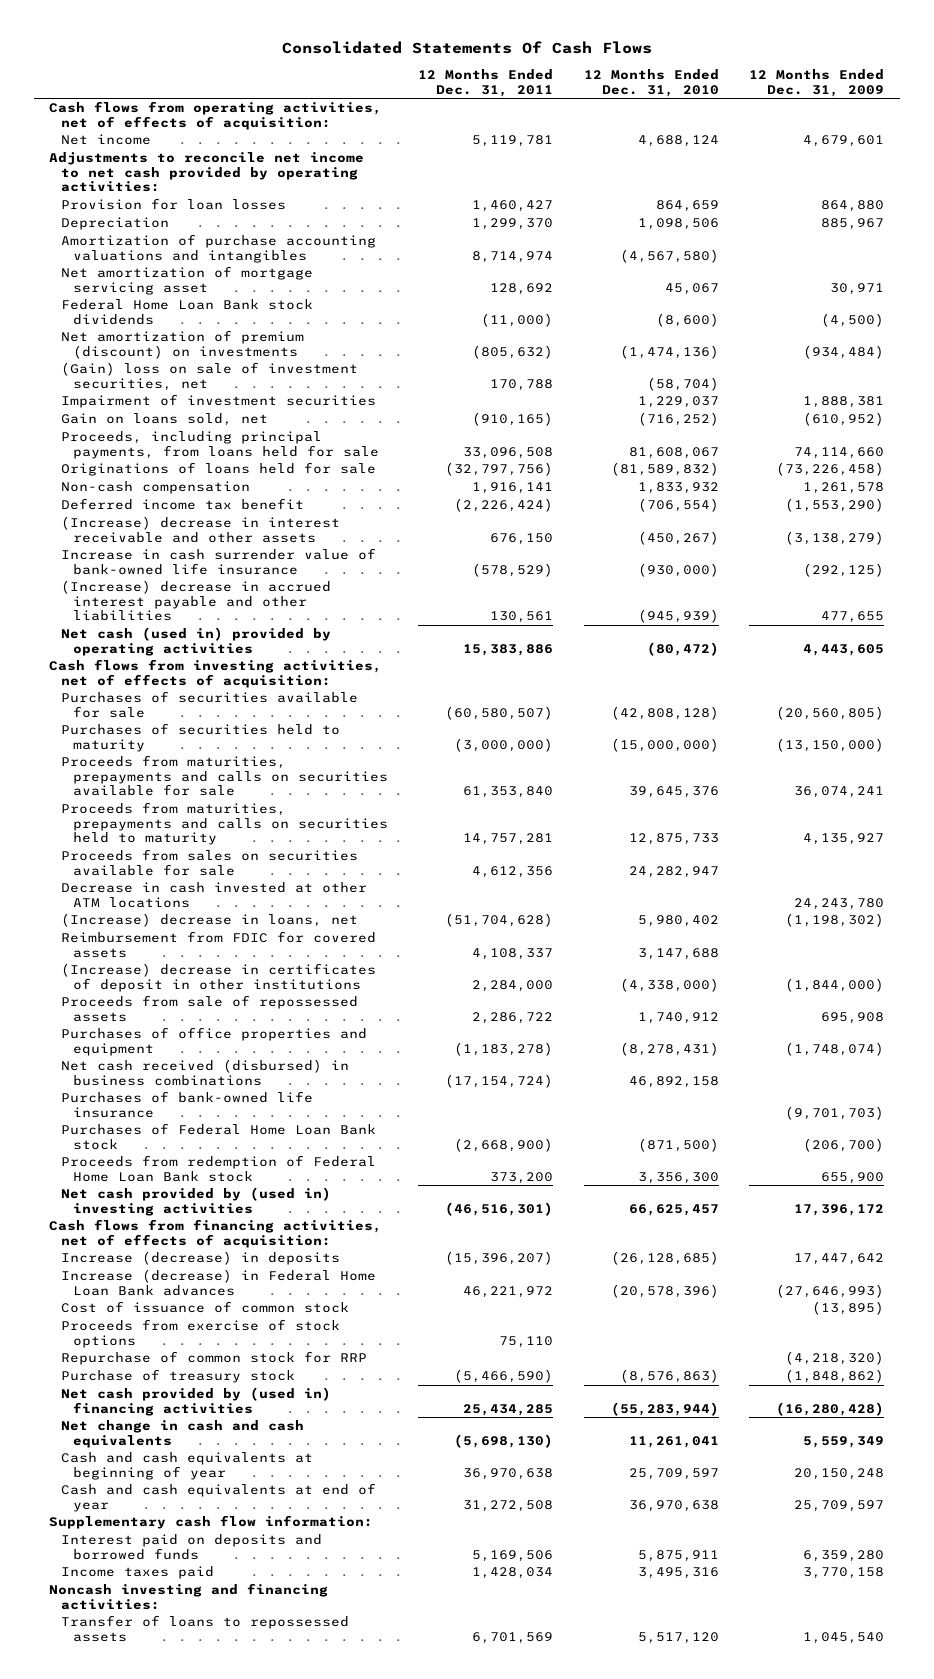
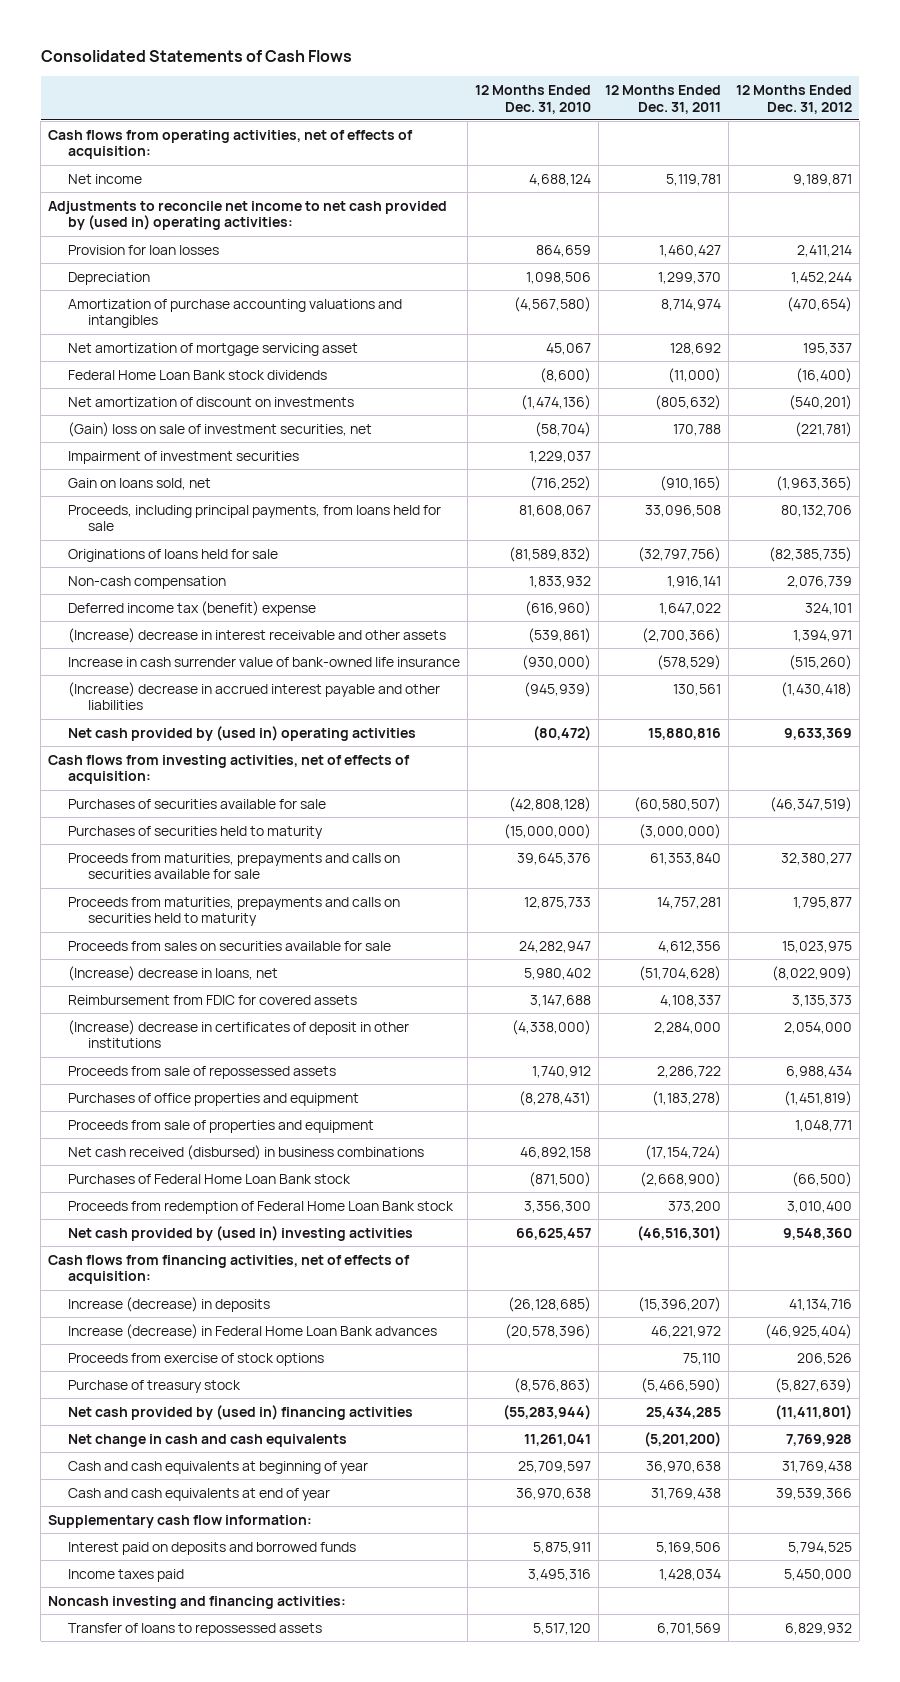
[281,41,652,55] Consolidated Statements Of Cash Flows -> [40,50,352,63] Consolidated Statements of Cash Flows
[749,69,885,97] 12 Months Ended Dec. 31, 2009 -> none
none -> [736,84,853,114] 12 Months Ended Dec. 31, 2012
[49,152,365,193] Adjustments to reconcile net income to net cash provided by operating activities: -> [47,200,447,231] Adjustments to reconcile net income to net cash provided by (used in) operating activities:
[60,330,304,359] Net amortization of premium (discount) on investments -> [68,396,355,407] Net amortization of discount on investments
[60,498,304,511] Deferred income tax benefit -> [68,600,317,616] Deferred income tax (benefit) expense
[454,498,554,513] (2,226,424) -> [659,602,722,615] 1,647,022
[637,498,719,513] (706,554) -> [524,600,591,616] (616,960)
[490,532,554,545] 676,150 -> [642,627,722,643] (2,700,366)
[637,530,719,545] (450,267) -> [527,627,591,643] (539,861)
[60,627,331,656] Net cash (used in) provided by operating activities -> [68,725,417,741] Net cash provided by (used in) operating activities
[463,643,554,656] 15,383,886 -> [648,727,722,740] 15,880,816
[60,882,367,908] Decrease in cash invested at other ATM locations -> none
none -> [68,1119,375,1133] Proceeds from sale of properties and equipment
[60,1091,313,1118] Purchases of bank-owned life insurance -> none
[60,1301,349,1314] Cost of issuance of common stock -> none
[60,1351,367,1366] Repurchase of common stock for RRP -> none
[454,1433,554,1448] (5,698,130) -> [644,1431,722,1447] (5,201,200)
[463,1499,554,1512] 31,272,508 -> [651,1487,722,1500] 31,769,438

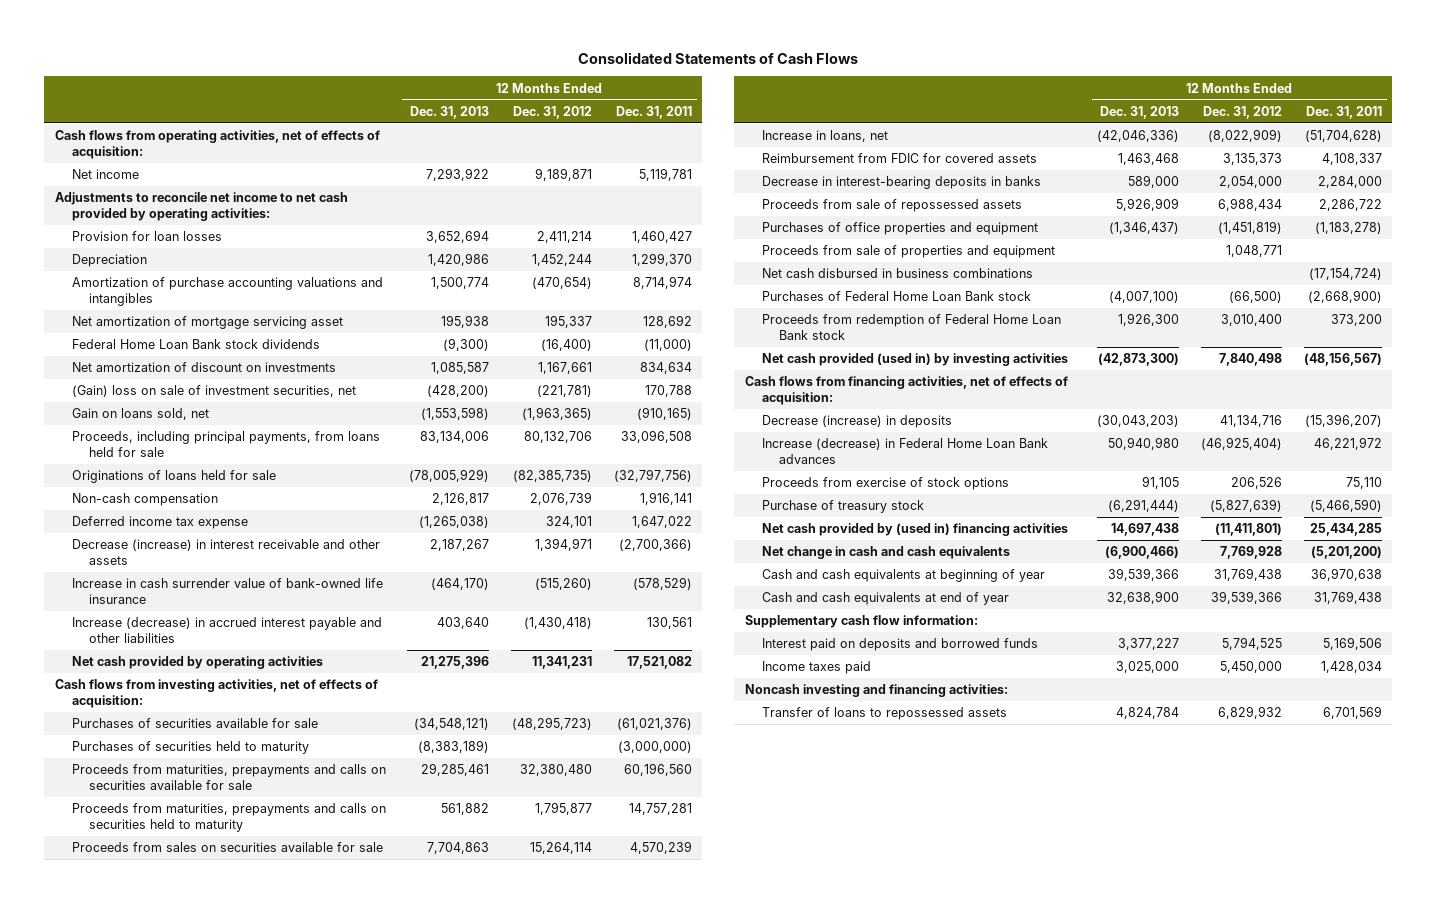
[474,84,591,114] 12 Months Ended Dec. 31, 2010 -> none
none -> [410,105,490,119] Dec. 31, 2013
[47,200,447,231] Adjustments to reconcile net income to net cash provided by (used in) operating activities: -> [54,192,348,221] Adjustments to reconcile net income to net cash provided by operating activities:
[655,394,722,410] (805,632) -> [639,362,692,375] 834,634
[789,394,853,410] (540,201) -> [537,362,592,375] 1,167,661
[68,450,300,464] Impairment of investment securities -> none
[68,600,317,616] Deferred income tax (benefit) expense -> [71,516,248,530] Deferred income tax expense
[68,627,447,643] (Increase) decrease in interest receivable and other assets -> [71,539,380,565] Decrease (increase) in interest receivable and other assets
[68,681,441,711] (Increase) decrease in accrued interest payable and other liabilities -> [71,617,382,643] Increase (decrease) in accrued interest payable and other liabilities
[68,725,417,741] Net cash provided by (used in) operating activities -> [71,656,323,670] Net cash provided by operating activities
[648,727,722,740] 15,880,816 -> [626,656,692,670] 17,521,082
[784,727,853,740] 9,633,369 -> [531,656,592,670] 11,341,231
[634,796,722,812] (60,580,507) -> [616,718,692,731] (61,021,376)
[770,796,853,812] (46,347,519) -> [511,717,592,731] (48,295,723)
[650,852,722,865] 61,353,840 -> [623,763,692,777] 60,196,560
[781,852,853,865] 32,380,277 -> [519,764,592,777] 32,380,480
[658,940,722,953] 4,612,356 -> [629,841,692,855] 4,570,239
[782,940,853,953] 15,023,975 -> [529,842,592,855] 15,264,114
[68,965,279,981] (Increase) decrease in loans, net -> [761,130,888,143] Increase in loans, net
[68,1019,410,1049] (Increase) decrease in certificates of deposit in other institutions -> [761,176,1041,190] Decrease in interest-bearing deposits in banks
[68,1144,425,1160] Net cash received (disbursed) in business combinations -> [761,268,1033,279] Net cash disbursed in business combinations
[68,1225,414,1241] Net cash provided by (used in) investing activities -> [761,353,1068,367] Net cash provided (used in) by investing activities
[637,1225,722,1241] (46,516,301) -> [1303,353,1382,367] (48,156,567)
[783,1227,853,1240] 9,548,360 -> [1218,353,1282,367] 7,840,498
[68,1296,271,1312] Increase (decrease) in deposits -> [761,415,952,429] Decrease (increase) in deposits

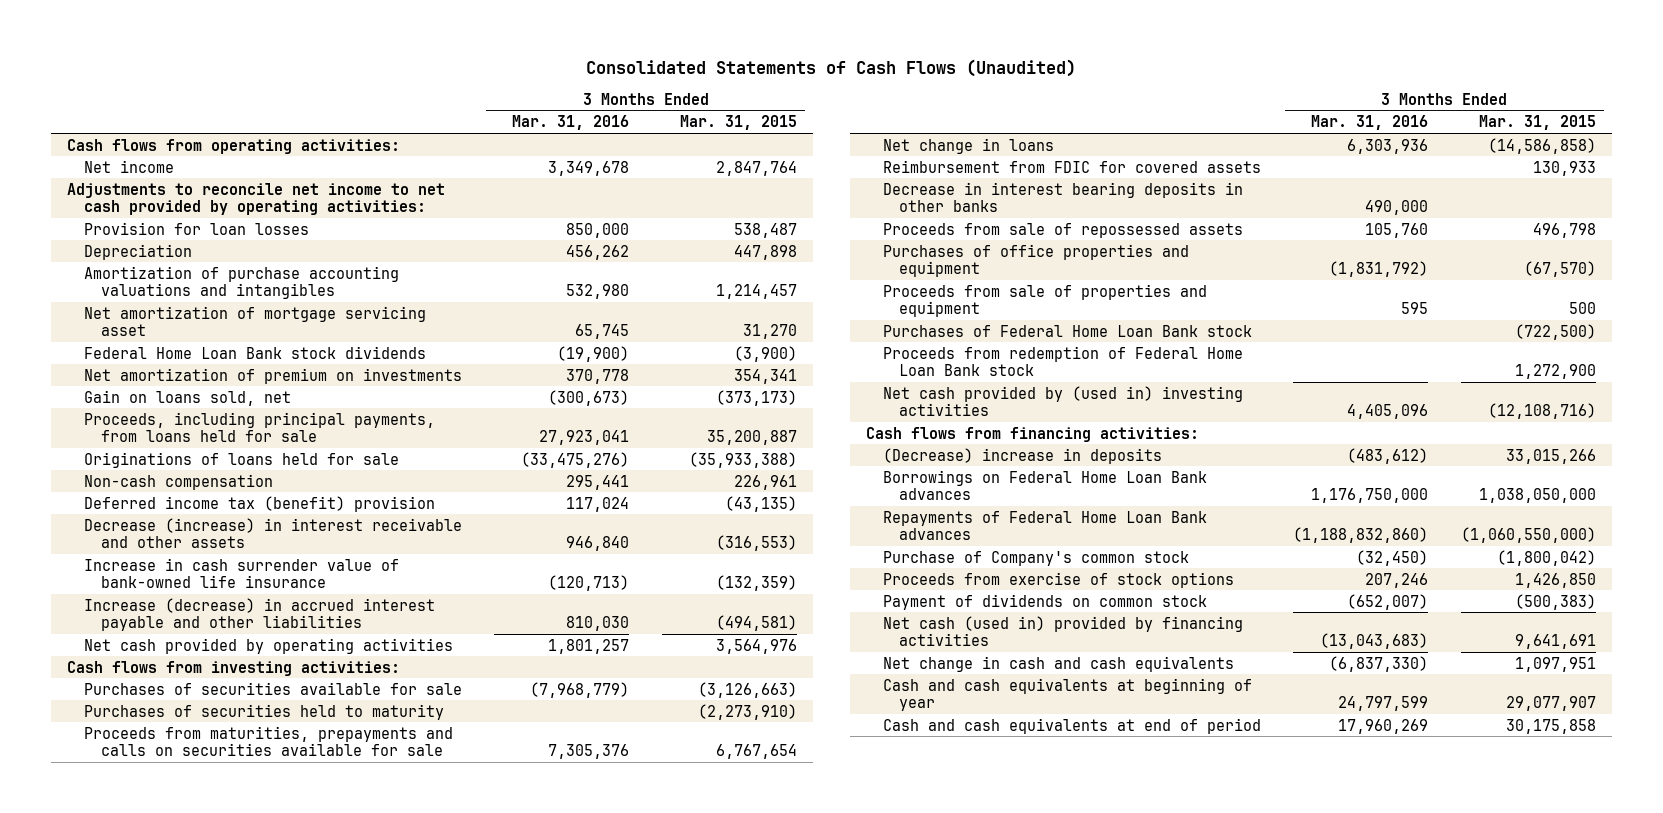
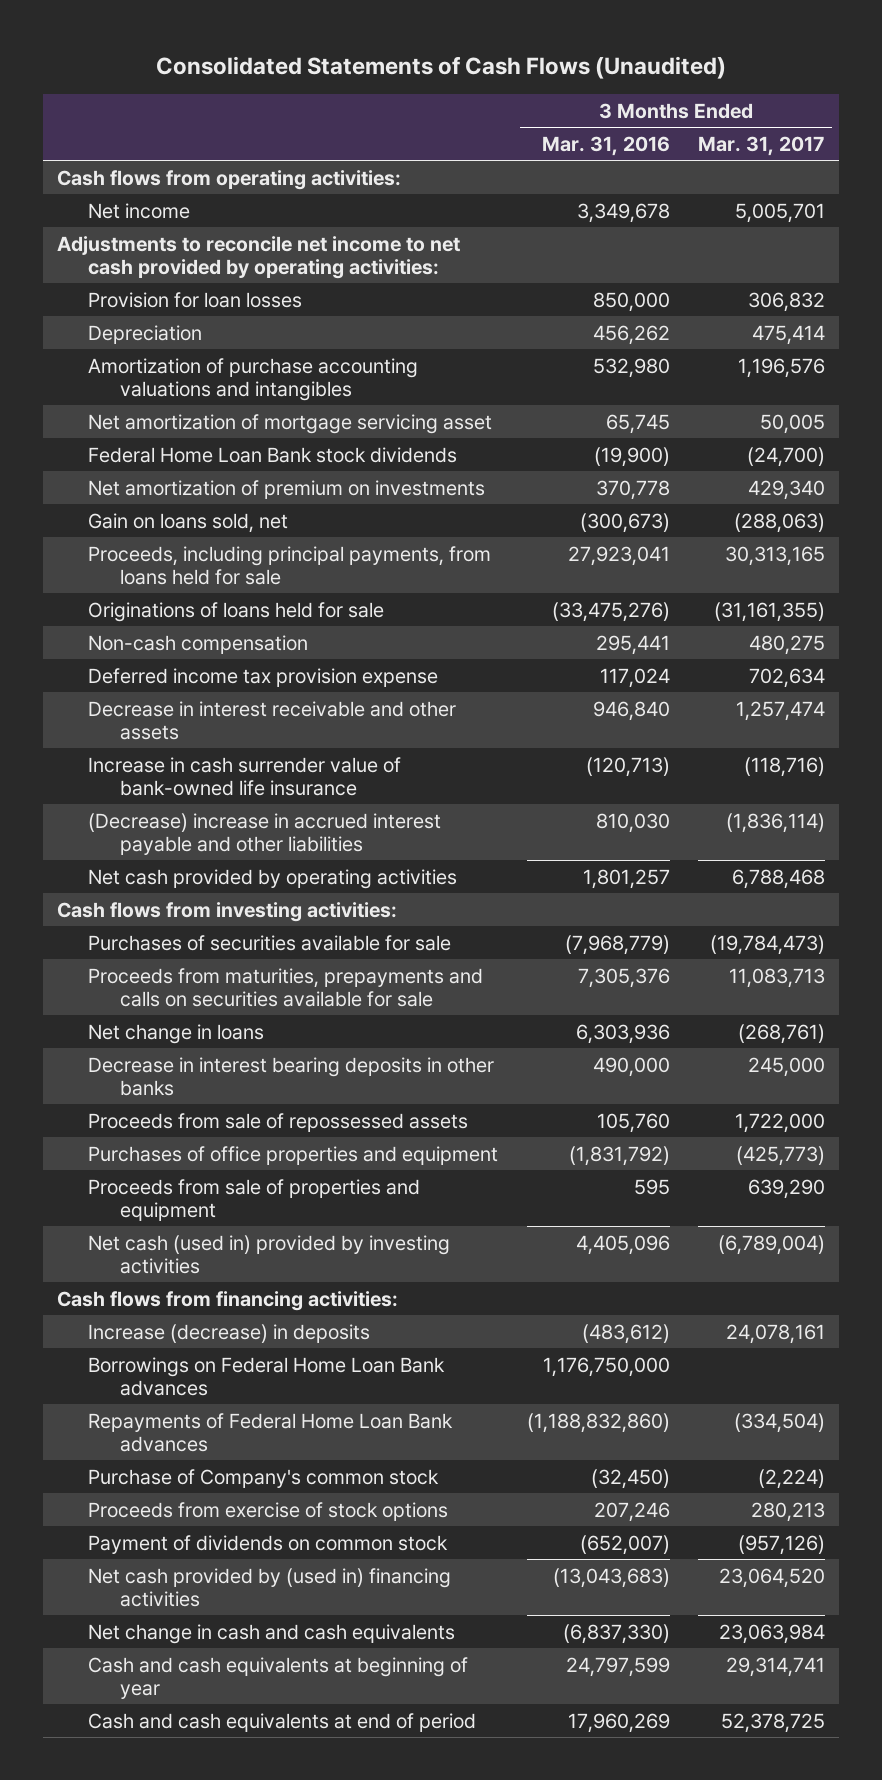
[679,115,797,131] Mar. 31, 2015 -> none
none -> [698,135,826,156] Mar. 31, 2017
[83,495,435,512] Deferred income tax (benefit) provision -> [88,667,439,687] Deferred income tax provision expense
[83,517,462,549] Decrease (increase) in interest receivable and other assets -> [88,700,457,740] Decrease in interest receivable and other assets
[83,597,435,632] Increase (decrease) in accrued interest payable and other liabilities -> [88,812,442,855] (Decrease) increase in accrued interest payable and other liabilities
[83,703,444,720] Purchases of securities held to maturity -> none
[882,159,1261,173] Reimbursement from FDIC for covered assets -> none
[882,324,1252,337] Purchases of Federal Home Loan Bank stock -> none
[882,345,1243,377] Proceeds from redemption of Federal Home Loan Bank stock -> none
[882,385,1243,417] Net cash provided by (used in) investing activities -> [88,1234,451,1274] Net cash (used in) provided by investing activities
[882,447,1162,464] (Decrease) increase in deposits -> [88,1323,371,1343] Increase (decrease) in deposits
[882,615,1243,647] Net cash (used in) provided by financing activities -> [88,1567,452,1607] Net cash provided by (used in) financing activities

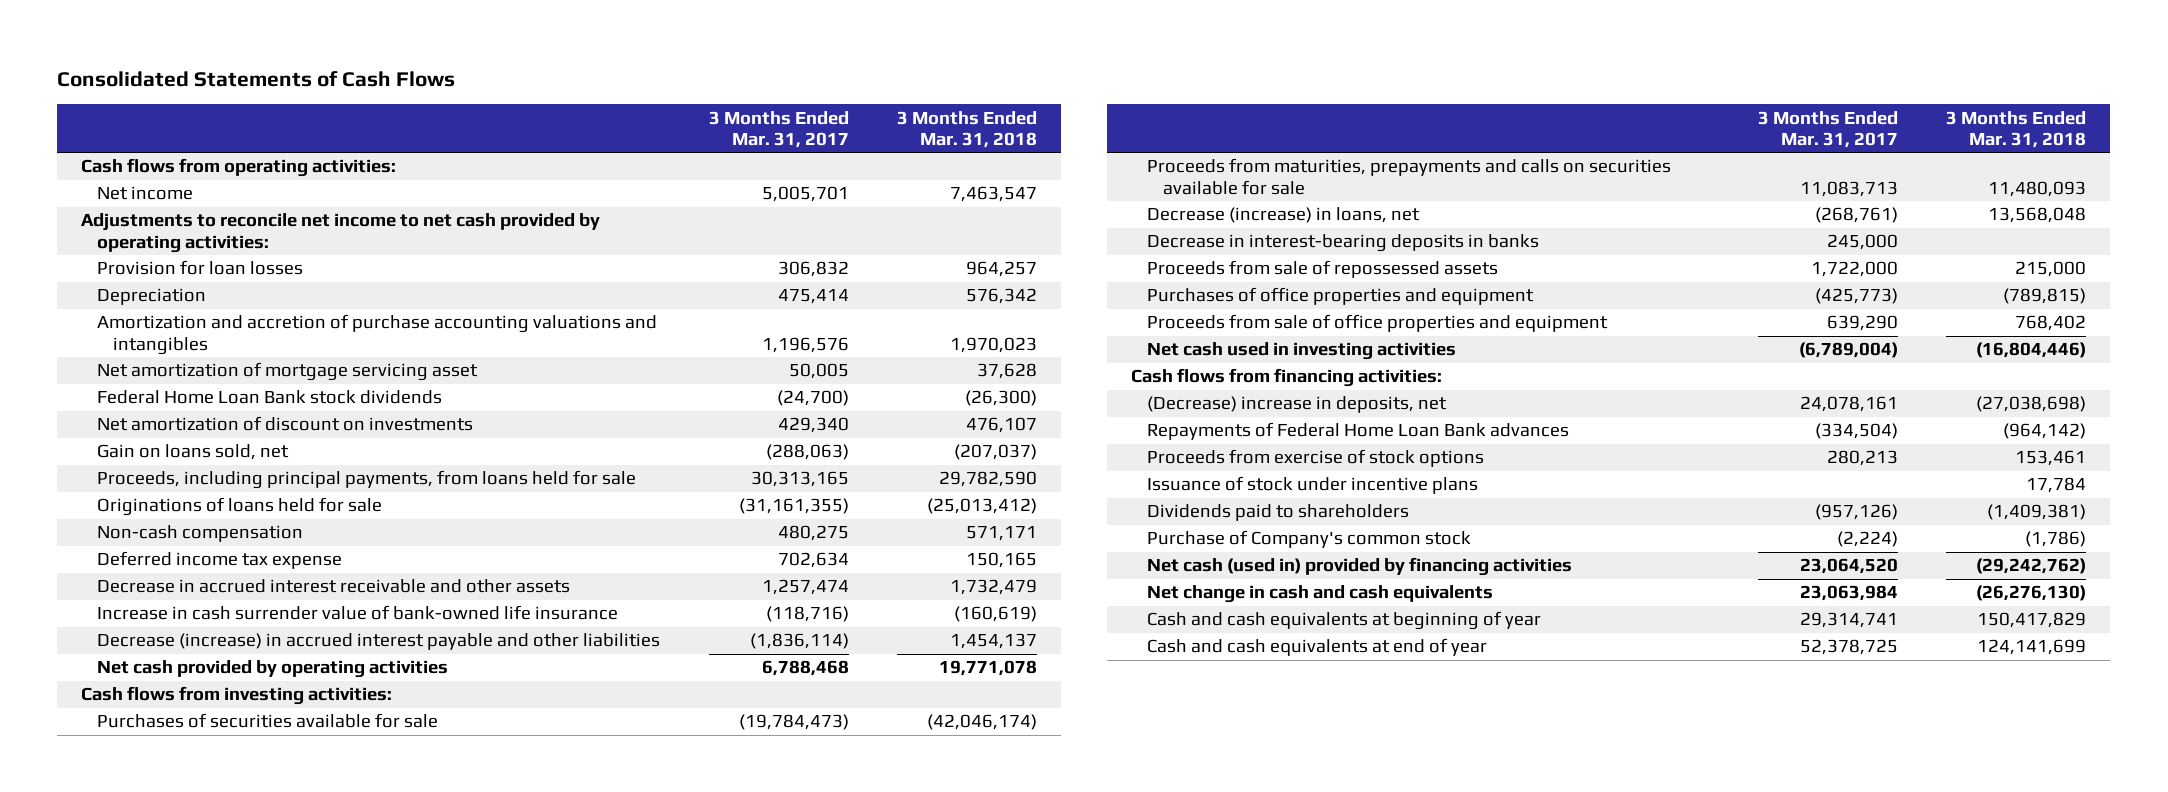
[156,56,727,80] Consolidated Statements of Cash Flows (Unaudited) -> [57,70,456,87] Consolidated Statements of Cash Flows
[541,135,670,156] Mar. 31, 2016 -> none
none -> [896,110,1037,148] 3 Months Ended Mar. 31, 2018
[88,357,419,401] Amortization of purchase accounting valuations and intangibles -> [97,314,658,355] Amortization and accretion of purchase accounting valuations and intangibles
[88,479,486,499] Net amortization of premium on investments -> [97,416,474,432] Net amortization of discount on investments
[88,667,439,687] Deferred income tax provision expense -> [97,551,343,570] Deferred income tax expense
[88,700,457,740] Decrease in interest receivable and other assets -> [97,579,571,594] Decrease in accrued interest receivable and other assets
[88,812,442,855] (Decrease) increase in accrued interest payable and other liabilities -> [97,633,661,651] Decrease (increase) in accrued interest payable and other liabilities
[88,1023,265,1044] Net change in loans -> [1146,207,1420,224] Decrease (increase) in loans, net
[88,1056,495,1096] Decrease in interest bearing deposits in other banks -> [1146,234,1539,253] Decrease in interest-bearing deposits in banks
[88,1178,421,1221] Proceeds from sale of properties and equipment -> [1146,314,1608,333] Proceeds from sale of office properties and equipment
[88,1234,451,1274] Net cash (used in) provided by investing activities -> [1146,342,1456,361] Net cash used in investing activities
[88,1356,446,1396] Borrowings on Federal Home Loan Bank advances -> none
[88,1323,371,1343] Increase (decrease) in deposits -> [1146,396,1447,414] (Decrease) increase in deposits, net
none -> [1146,476,1478,495] Issuance of stock under incentive plans
[88,1534,449,1554] Payment of dividends on common stock -> [1146,504,1409,522] Dividends paid to shareholders
[88,1468,440,1488] Purchase of Company's common stock -> [1146,530,1471,549] Purchase of Company's common stock
[88,1567,452,1607] Net cash provided by (used in) financing activities -> [1146,557,1572,577] Net cash (used in) provided by financing activities
[88,1712,477,1732] Cash and cash equivalents at end of period -> [1146,638,1487,657] Cash and cash equivalents at end of year

